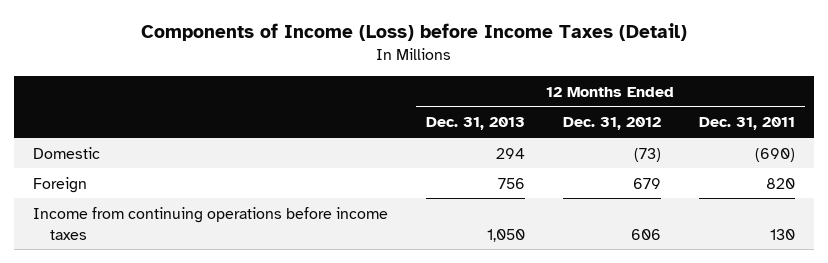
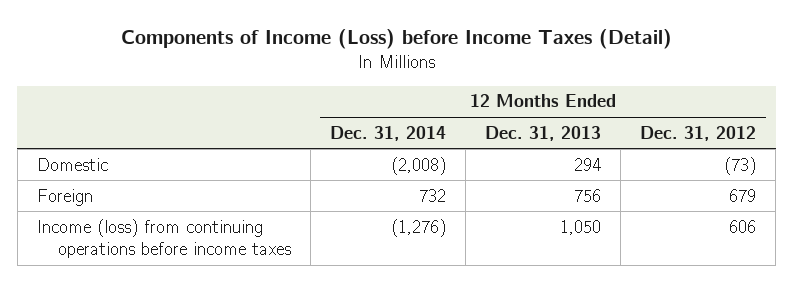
[699,117,796,131] Dec. 31, 2011 -> none
none -> [329,125,446,141] Dec. 31, 2014
[32,206,388,240] Income from continuing operations before income taxes -> [36,218,291,259] Income (loss) from continuing operations before income taxes

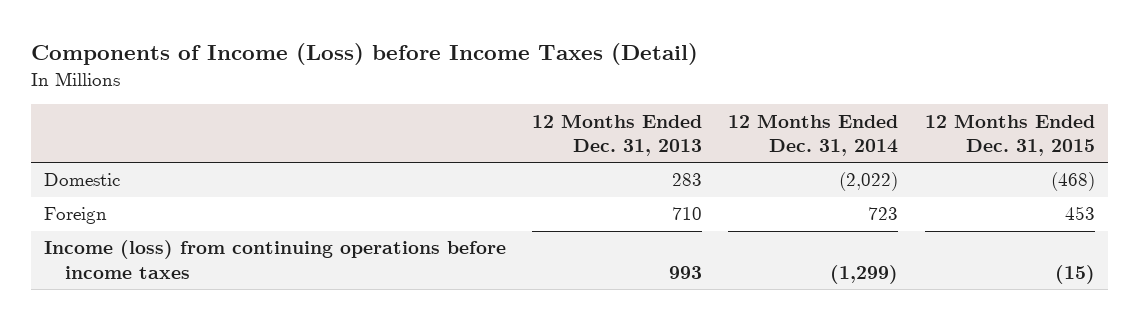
[640,125,757,141] Dec. 31, 2012 -> none
none -> [924,113,1095,157] 12 Months Ended Dec. 31, 2015
[390,156,446,175] (2,008) -> [839,172,899,192] (2,022)
[574,157,602,171] 294 -> [672,173,703,187] 283
[418,188,446,202] 732 -> [868,207,899,221] 723
[574,188,602,202] 756 -> [672,207,703,221] 710
[390,218,446,237] (1,276) -> [830,264,899,284] (1,299)
[560,219,602,235] 1,050 -> [669,265,703,279] 993

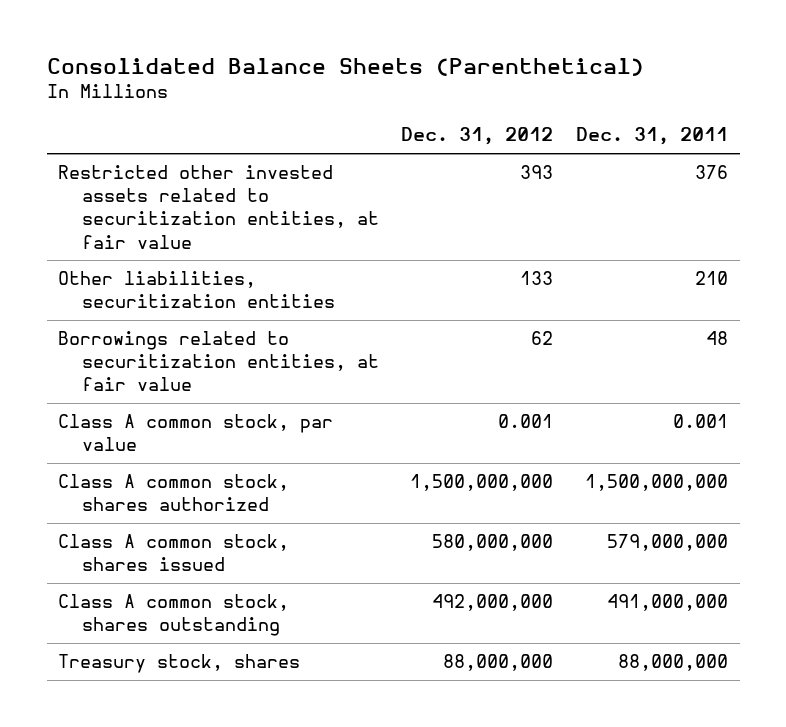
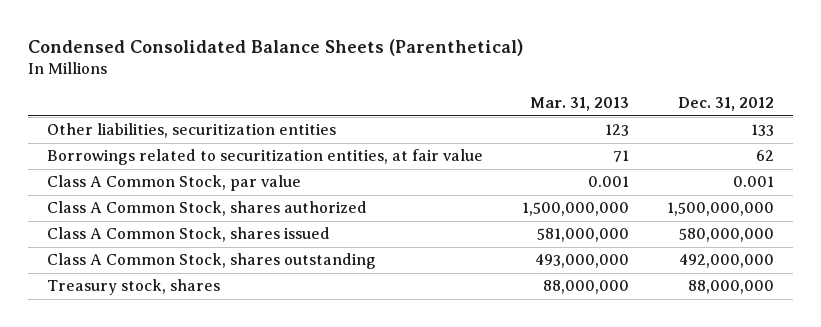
[46,58,644,77] Consolidated Balance Sheets (Parenthetical) -> [28,38,524,56] Condensed Consolidated Balance Sheets (Parenthetical)
[576,127,729,146] Dec. 31, 2011 -> none
none -> [529,97,629,112] Mar. 31, 2013
[58,165,379,249] Restricted other invested assets related to securitization entities, at fair value -> none
[58,414,334,452] Class A common stock, par value -> [47,175,302,192] Class A Common Stock, par value
[58,474,290,512] Class A common stock, shares authorized -> [47,201,368,217] Class A Common Stock, shares authorized
[58,534,290,572] Class A common stock, shares issued -> [47,227,331,243] Class A Common Stock, shares issued
[58,594,290,637] Class A common stock, shares outstanding -> [47,253,377,270] Class A Common Stock, shares outstanding

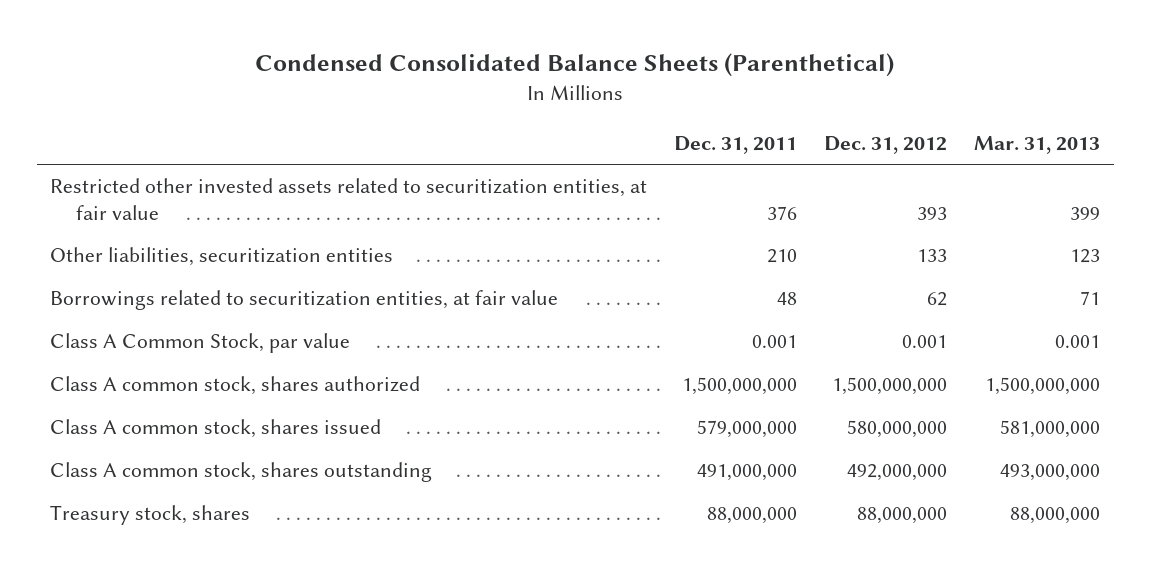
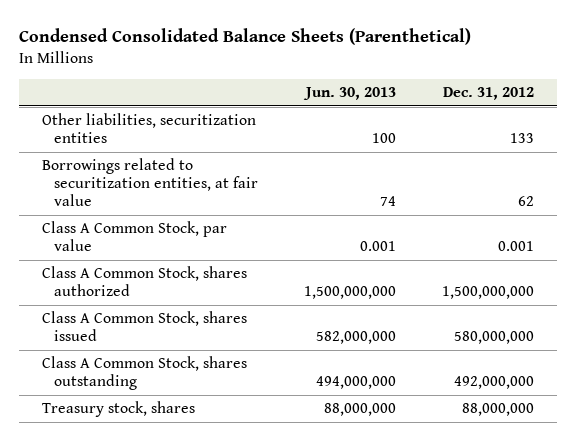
[674,135,798,154] Dec. 31, 2011 -> none
[974,135,1101,154] Mar. 31, 2013 -> none
none -> [302,86,396,100] Jun. 30, 2013
[50,178,648,221] Restricted other invested assets related to securitization entities, at fair value -> none
[50,376,421,396] Class A common stock, shares authorized -> [41,266,247,297] Class A Common Stock, shares authorized
[50,419,382,439] Class A common stock, shares issued -> [41,311,247,342] Class A Common Stock, shares issued
[50,462,433,483] Class A common stock, shares outstanding -> [41,356,247,391] Class A Common Stock, shares outstanding

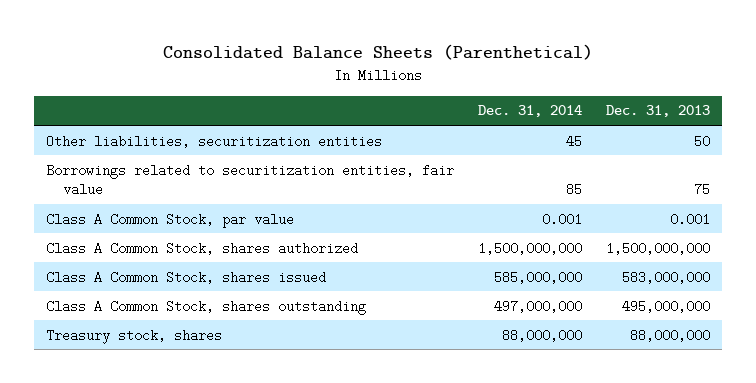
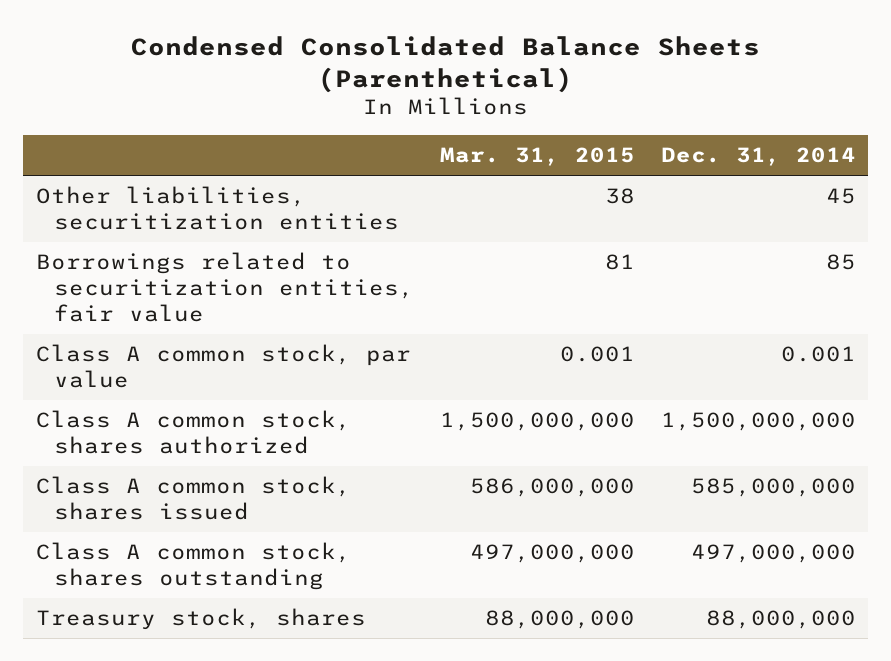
[163,44,594,61] Consolidated Balance Sheets (Parenthetical) -> [130,35,760,93] Condensed Consolidated Balance Sheets (Parenthetical)
[606,105,711,118] Dec. 31, 2013 -> none
none -> [439,146,635,166] Mar. 31, 2015
[45,212,294,228] Class A Common Stock, par value -> [35,344,411,389] Class A common stock, par value
[45,241,358,255] Class A Common Stock, shares authorized -> [35,410,351,455] Class A common stock, shares authorized
[45,270,326,284] Class A Common Stock, shares issued -> [35,476,351,521] Class A common stock, shares issued
[45,299,366,315] Class A Common Stock, shares outstanding -> [35,542,351,591] Class A common stock, shares outstanding

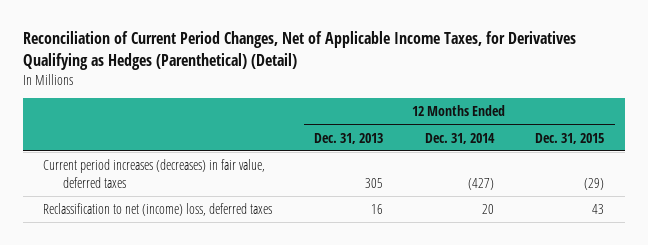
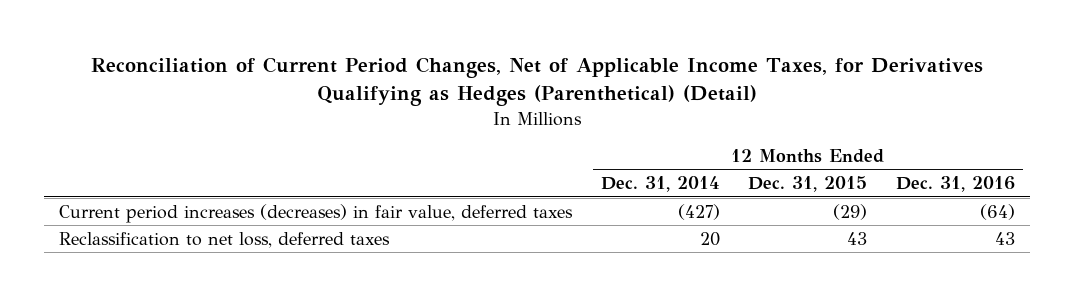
[314,132,384,144] Dec. 31, 2013 -> none
none -> [896,176,1016,193] Dec. 31, 2016
[43,203,273,217] Reclassification to net (income) loss, deferred taxes -> [58,231,390,248] Reclassification to net loss, deferred taxes

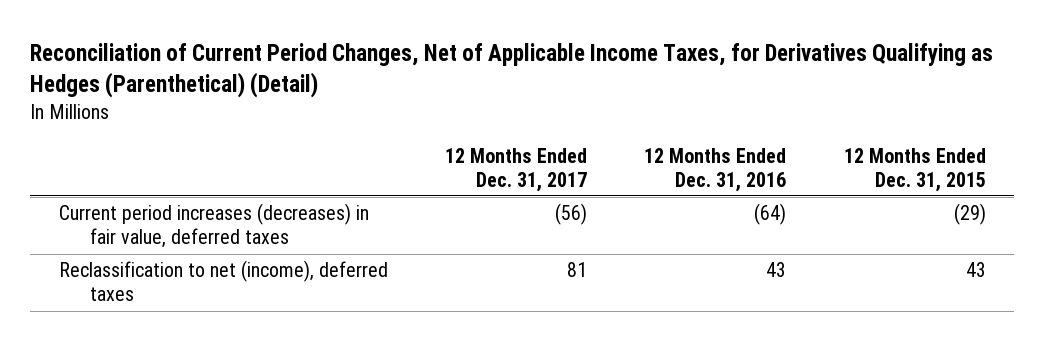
[600,176,720,193] Dec. 31, 2014 -> none
none -> [445,147,588,192] 12 Months Ended Dec. 31, 2017
[58,231,390,248] Reclassification to net loss, deferred taxes -> [58,260,388,302] Reclassification to net (income), deferred taxes

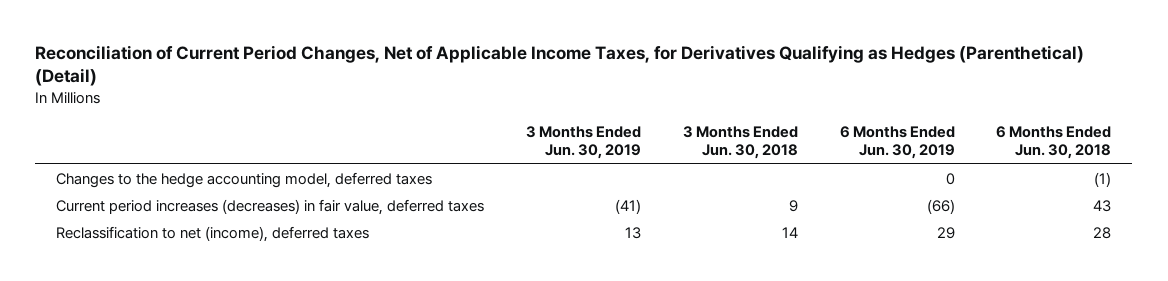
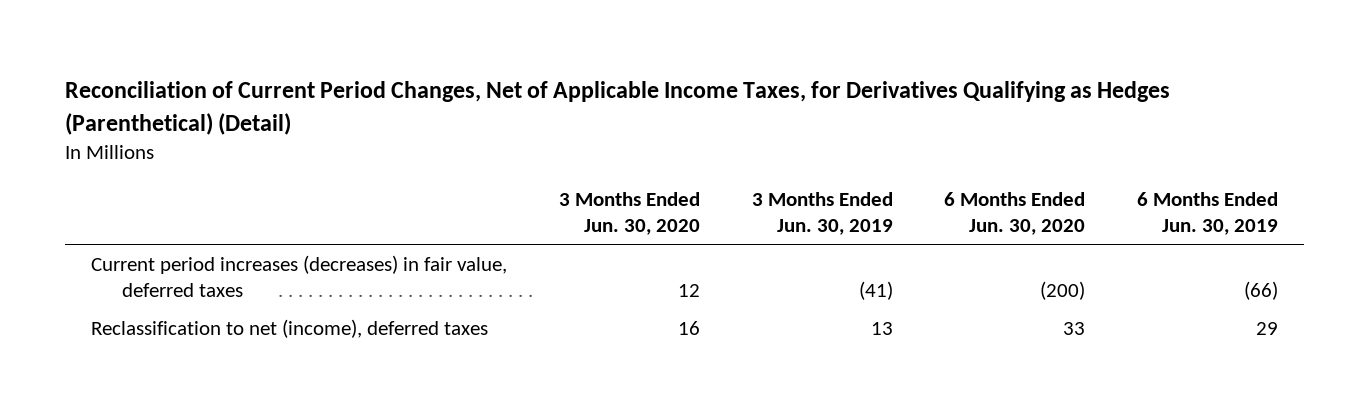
[682,125,798,160] 3 Months Ended Jun. 30, 2018 -> none
[996,125,1112,160] 6 Months Ended Jun. 30, 2018 -> none
none -> [559,192,701,236] 3 Months Ended Jun. 30, 2020
none -> [944,192,1086,236] 6 Months Ended Jun. 30, 2020
[56,171,433,188] Changes to the hedge accounting model, deferred taxes -> none

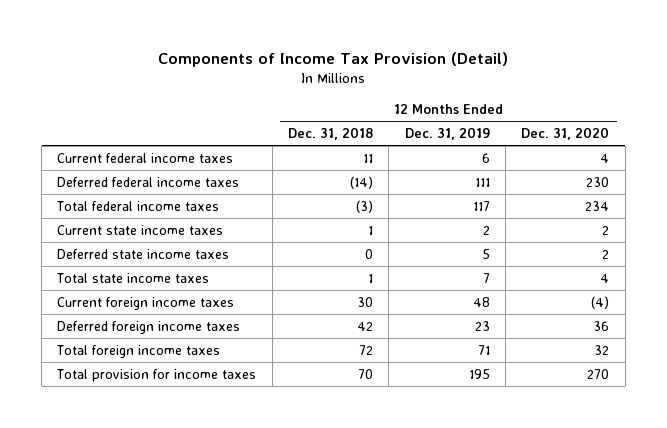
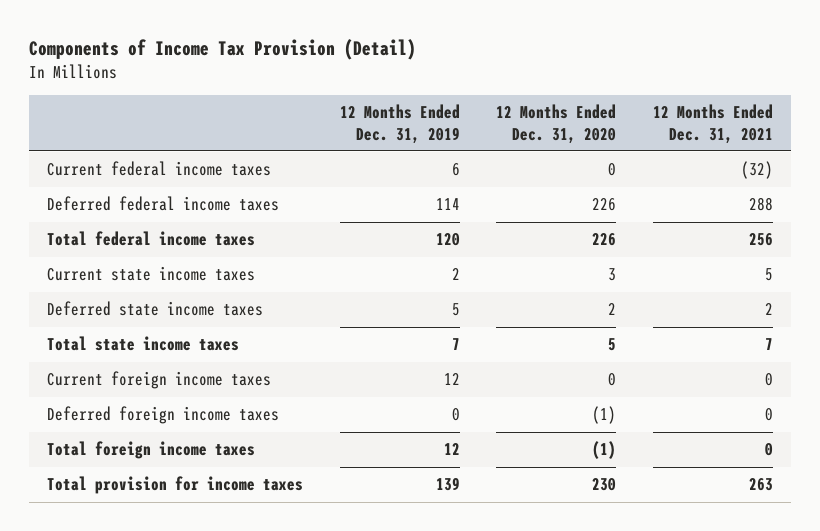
[288,127,374,141] Dec. 31, 2018 -> none
none -> [652,104,773,144] 12 Months Ended Dec. 31, 2021
[600,153,610,163] 4 -> [608,163,617,177] 0
[474,177,490,187] 111 -> [435,198,460,211] 114
[586,176,610,187] 230 -> [592,198,617,212] 226
[472,200,490,211] 117 -> [435,233,460,247] 120
[585,200,610,211] 234 -> [592,233,617,247] 226
[602,225,610,235] 2 -> [608,268,617,282] 3
[600,273,610,283] 4 -> [608,338,617,352] 5
[472,296,490,307] 48 -> [443,373,460,386] 12
[591,295,610,309] (4) -> [608,373,617,387] 0
[474,320,490,331] 23 -> [451,408,460,422] 0
[593,320,610,331] 36 -> [592,406,617,425] (1)
[477,344,490,355] 71 -> [443,443,460,456] 12
[594,344,610,355] 32 -> [592,441,617,460] (1)
[468,368,490,379] 195 -> [435,477,460,492] 139
[587,368,610,379] 270 -> [592,478,617,492] 230

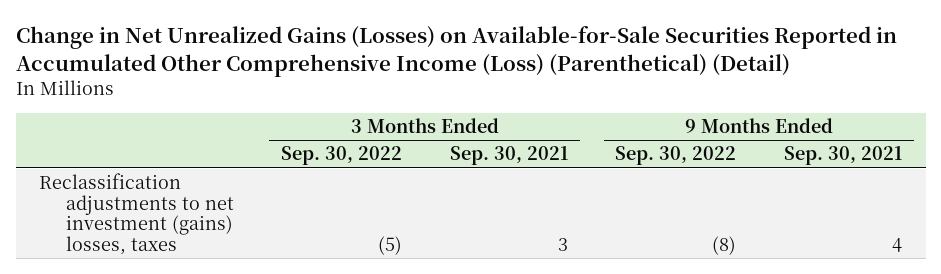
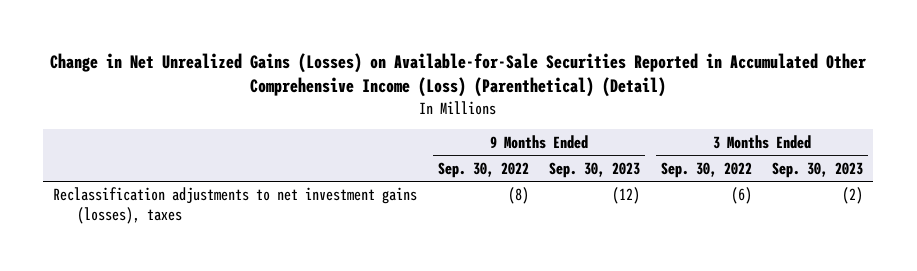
[449,146,568,166] Sep. 30, 2021 -> none
[783,146,902,166] Sep. 30, 2021 -> none
none -> [549,161,641,178] Sep. 30, 2023
none -> [772,161,864,178] Sep. 30, 2023
[39,173,234,255] Reclassification adjustments to net investment (gains) losses, taxes -> [53,187,418,225] Reclassification adjustments to net investment gains (losses), taxes
[378,235,403,255] (5) -> [730,187,752,205] (6)

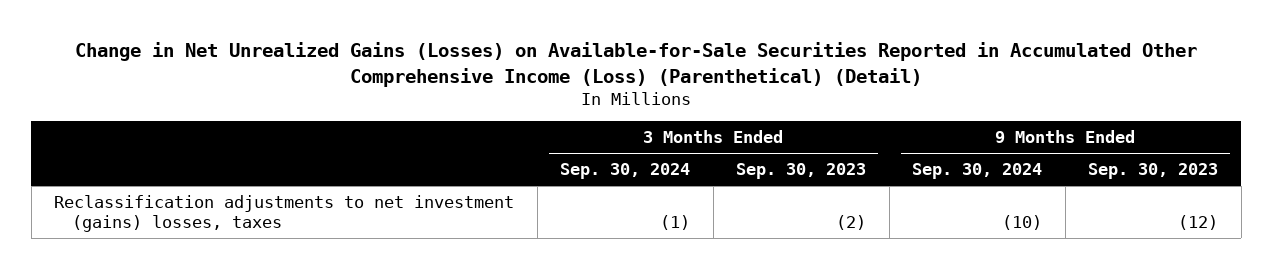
[437,161,529,178] Sep. 30, 2022 -> none
[660,161,752,178] Sep. 30, 2022 -> none
none -> [560,163,691,180] Sep. 30, 2024
none -> [912,163,1043,180] Sep. 30, 2024
[53,187,418,225] Reclassification adjustments to net investment gains (losses), taxes -> [54,194,515,233] Reclassification adjustments to net investment (gains) losses, taxes

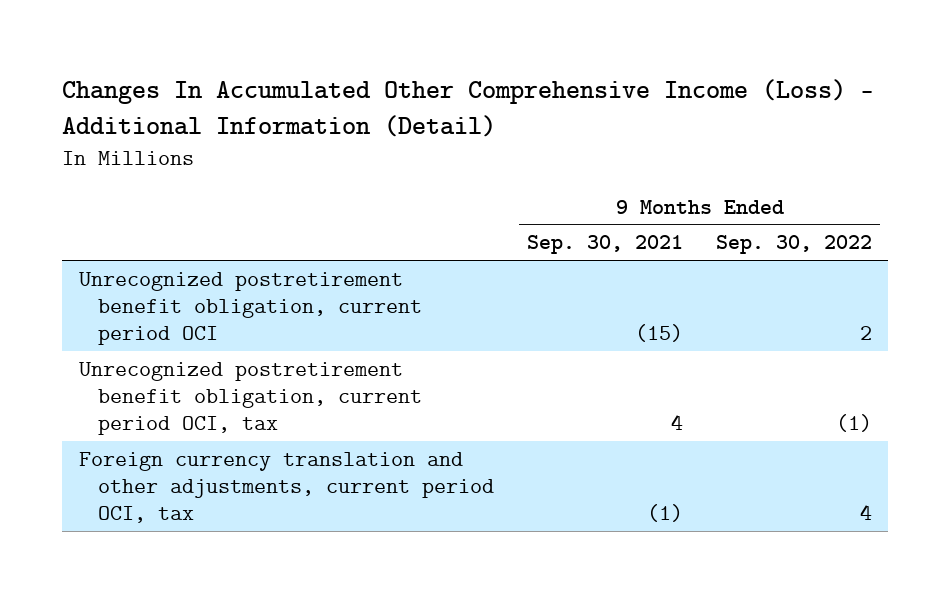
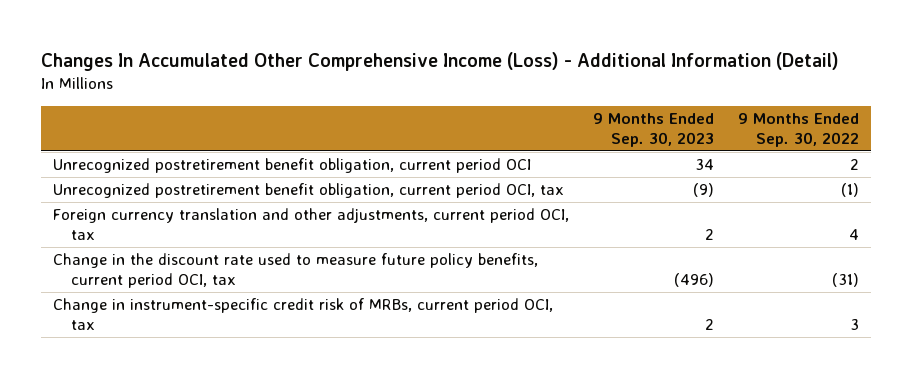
[527,235,684,255] Sep. 30, 2021 -> none
none -> [593,113,715,147] 9 Months Ended Sep. 30, 2023
none -> [53,253,539,289] Change in the discount rate used to measure future policy benefits, current period OCI, tax
none -> [53,298,554,331] Change in instrument-specific credit risk of MRBs, current period OCI, tax

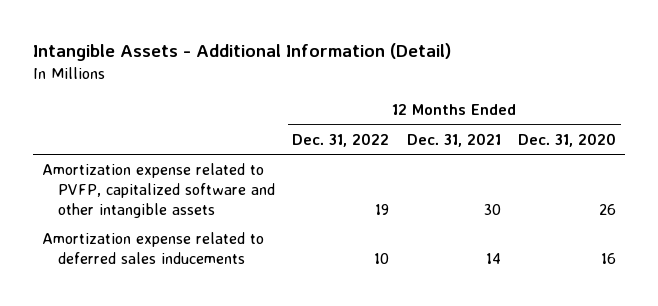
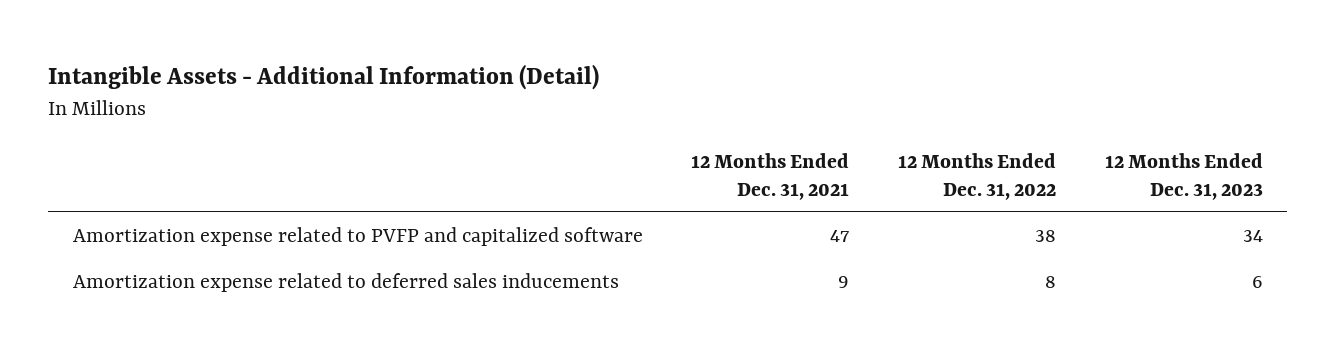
[518,132,617,147] Dec. 31, 2020 -> none
none -> [1104,153,1263,200] 12 Months Ended Dec. 31, 2023
[41,163,276,218] Amortization expense related to PVFP, capitalized software and other intangible assets -> [72,227,643,247] Amortization expense related to PVFP and capitalized software
[375,203,390,215] 19 -> [1034,230,1056,243] 38
[483,203,501,215] 30 -> [830,230,850,243] 47
[374,252,390,264] 10 -> [1044,276,1056,289] 8
[485,252,501,264] 14 -> [838,276,850,289] 9

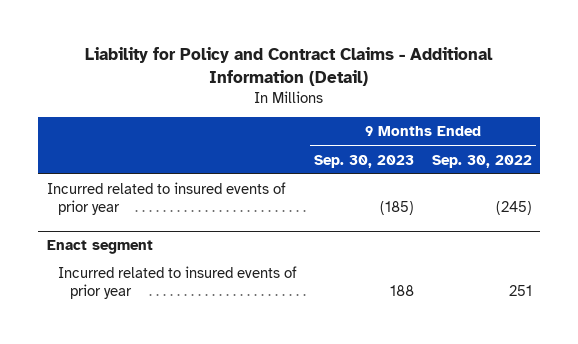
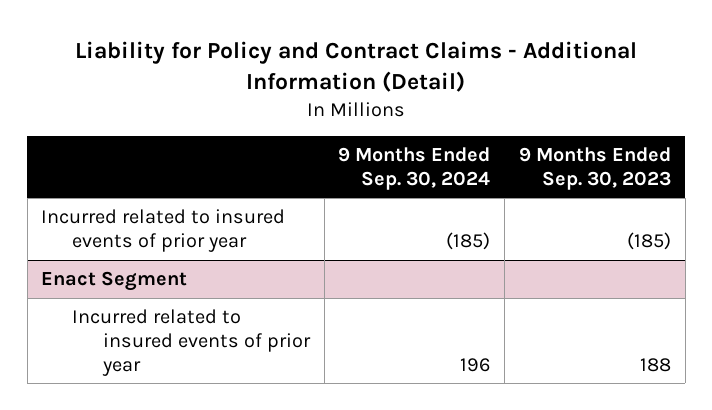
[431,154,532,168] Sep. 30, 2022 -> none
none -> [338,146,491,190] 9 Months Ended Sep. 30, 2024
[46,240,153,255] Enact segment -> [41,271,188,292] Enact Segment

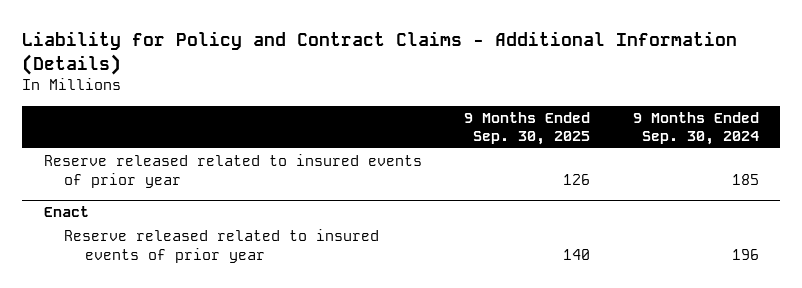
[75,41,638,92] Liability for Policy and Contract Claims - Additional Information (Detail) -> [22,31,738,75] Liability for Policy and Contract Claims - Additional Information (Details)
[518,146,671,190] 9 Months Ended Sep. 30, 2023 -> none
none -> [464,111,591,146] 9 Months Ended Sep. 30, 2025
[41,209,286,252] Incurred related to insured events of prior year -> [43,154,422,188] Reserve released related to insured events of prior year
[446,231,491,250] (185) -> [731,173,759,185] 185
[41,271,188,292] Enact Segment -> [43,206,89,218] Enact
[72,309,311,376] Incurred related to insured events of prior year -> [64,229,380,263] Reserve released related to insured events of prior year

